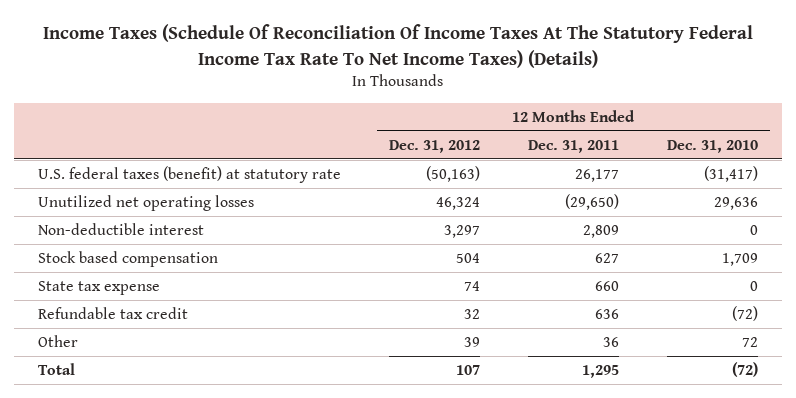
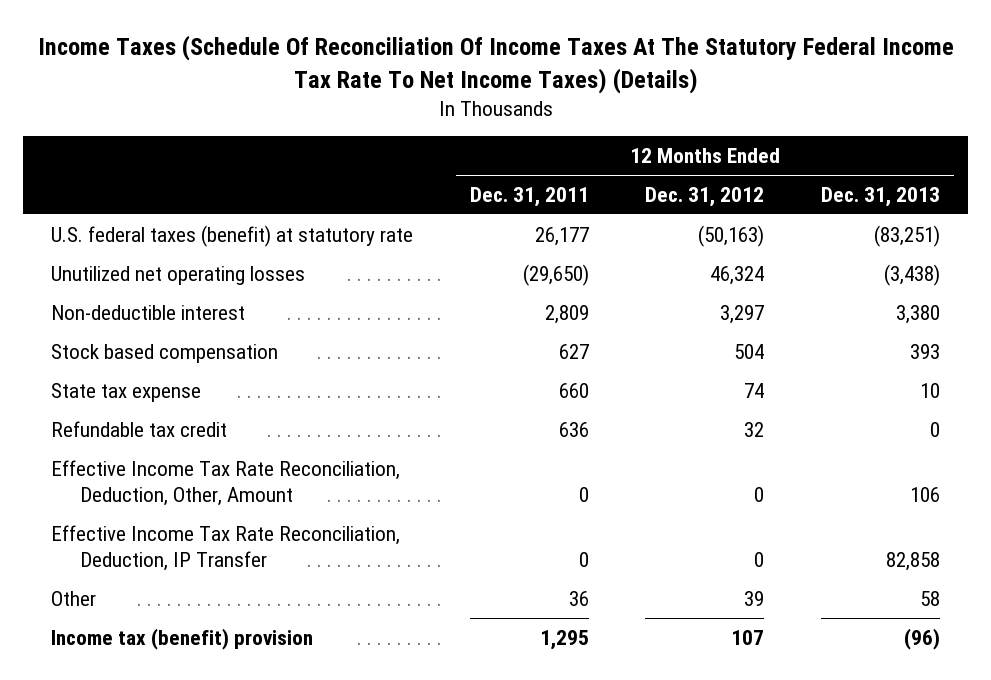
[666,139,758,153] Dec. 31, 2010 -> none
none -> [820,186,940,207] Dec. 31, 2013
none -> [51,459,401,506] Effective Income Tax Rate Reconciliation, Deduction, Other, Amount
none -> [51,524,401,571] Effective Income Tax Rate Reconciliation, Deduction, IP Transfer
[38,363,76,376] Total -> [51,627,314,650] Income tax (benefit) provision

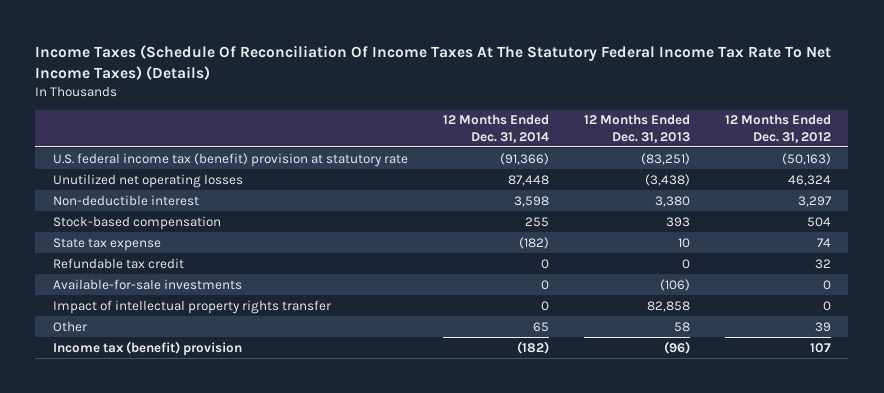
[469,186,589,207] Dec. 31, 2011 -> none
none -> [442,114,549,143] 12 Months Ended Dec. 31, 2014
[51,224,414,247] U.S. federal taxes (benefit) at statutory rate -> [52,152,408,167] U.S. federal income tax (benefit) provision at statutory rate
[51,343,279,363] Stock based compensation -> [52,215,221,230] Stock-based compensation
[51,459,401,506] Effective Income Tax Rate Reconciliation, Deduction, Other, Amount -> none
none -> [52,278,242,290] Available-for-sale investments
[51,524,401,571] Effective Income Tax Rate Reconciliation, Deduction, IP Transfer -> [52,299,331,314] Impact of intellectual property rights transfer

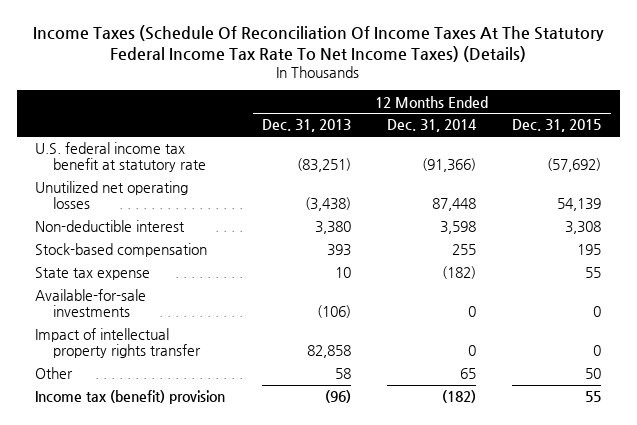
[724,114,831,143] 12 Months Ended Dec. 31, 2012 -> none
none -> [512,119,602,133] Dec. 31, 2015
[52,152,408,167] U.S. federal income tax (benefit) provision at statutory rate -> [35,142,207,173] U.S. federal income tax benefit at statutory rate
[52,257,184,269] Refundable tax credit -> none

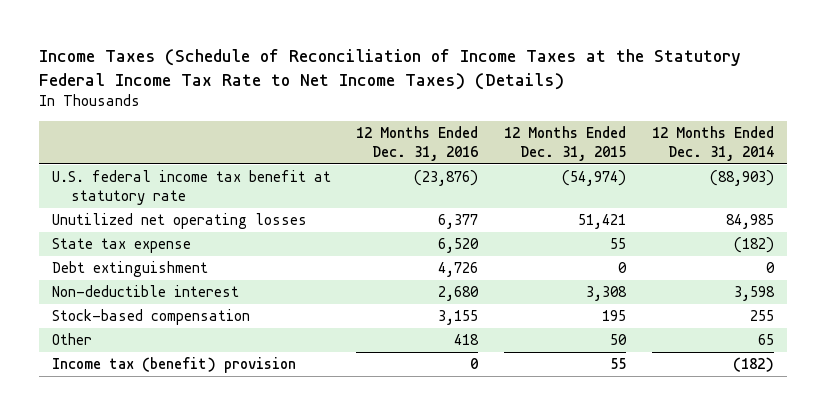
[33,24,605,62] Income Taxes (Schedule Of Reconciliation Of Income Taxes At The Statutory Federal Income Tax Rate To Net Income Taxes) (Details) -> [38,49,741,90] Income Taxes (Schedule of Reconciliation of Income Taxes at the Statutory Federal Income Tax Rate to Net Income Taxes) (Details)
[261,119,351,133] Dec. 31, 2013 -> none
none -> [356,126,479,162] 12 Months Ended Dec. 31, 2016
[422,158,477,173] (91,366) -> [709,170,774,187] (88,903)
[547,158,602,173] (57,692) -> [562,170,627,187] (54,974)
[432,198,477,212] 87,448 -> [725,214,774,230] 84,985
[557,198,602,212] 54,139 -> [578,214,627,230] 51,421
[35,267,151,281] State tax expense -> [51,238,191,254] State tax expense
none -> [51,261,208,278] Debt extinguishment
[35,289,147,318] Available-for-sale investments -> none
[35,328,202,359] Impact of intellectual property rights transfer -> none

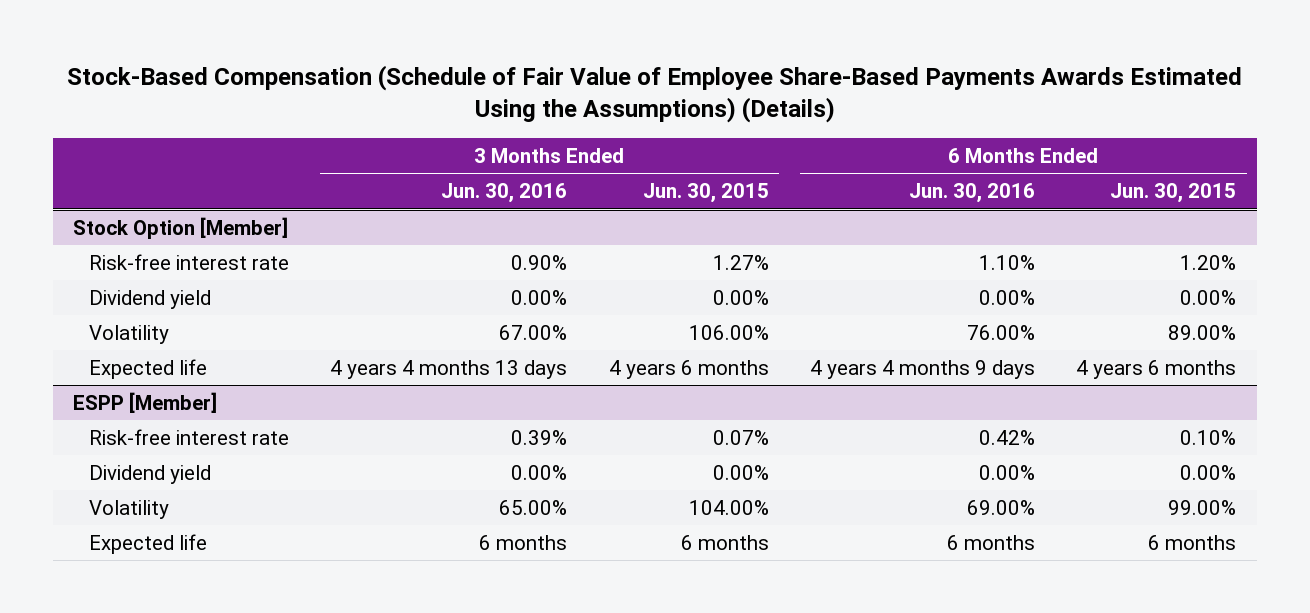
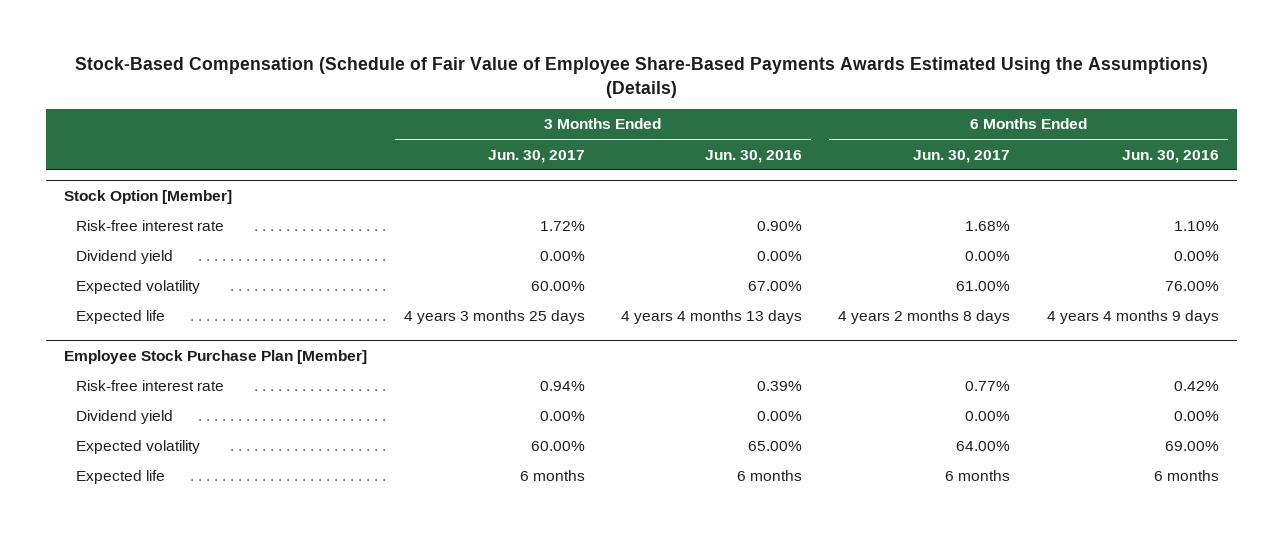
[642,183,769,204] Jun. 30, 2015 -> none
[1110,183,1237,204] Jun. 30, 2015 -> none
none -> [487,149,585,163] Jun. 30, 2017
none -> [913,149,1011,163] Jun. 30, 2017
[88,325,169,345] Volatility -> [76,280,201,295] Expected volatility
[73,392,218,414] ESPP [Member] -> [64,350,368,365] Employee Stock Purchase Plan [Member]
[88,500,169,520] Volatility -> [76,440,201,455] Expected volatility

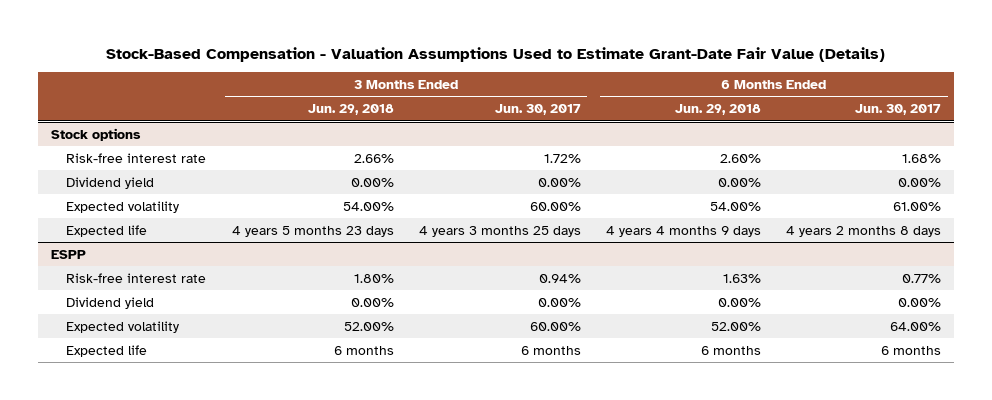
[74,56,1208,98] Stock-Based Compensation (Schedule of Fair Value of Employee Share-Based Payments Awards Estimated Using the Assumptions) (Details) -> [106,46,886,62] Stock-Based Compensation - Valuation Assumptions Used to Estimate Grant-Date Fair Value (Details)
[705,149,803,163] Jun. 30, 2016 -> none
[1121,149,1219,163] Jun. 30, 2016 -> none
none -> [307,103,394,115] Jun. 29, 2018
none -> [675,103,762,115] Jun. 29, 2018
[64,190,233,205] Stock Option [Member] -> [50,127,141,141] Stock options
[64,350,368,365] Employee Stock Purchase Plan [Member] -> [50,249,86,259] ESPP

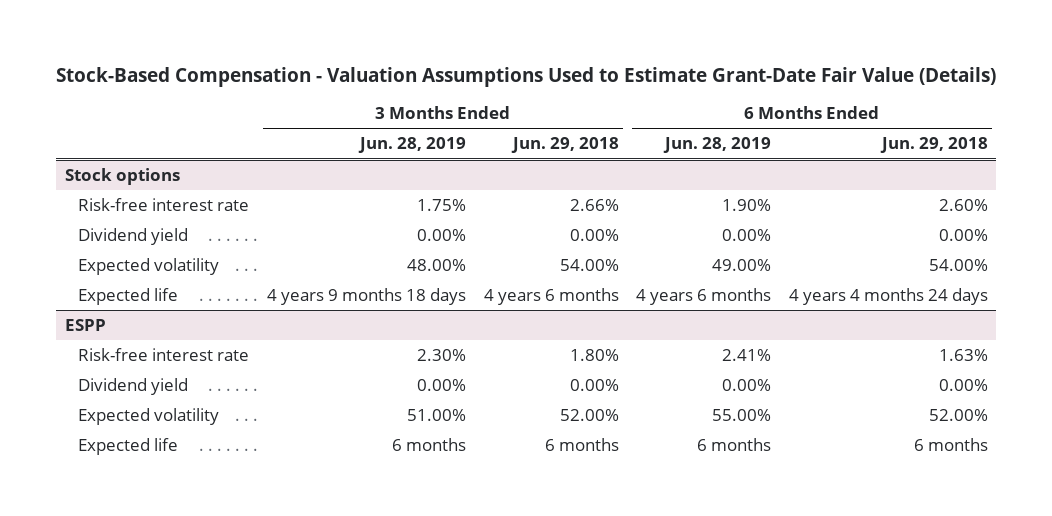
[494,103,581,115] Jun. 30, 2017 -> none
[855,103,942,115] Jun. 30, 2017 -> none
none -> [358,137,467,154] Jun. 28, 2019
none -> [663,137,772,154] Jun. 28, 2019
[231,225,394,237] 4 years 5 months 23 days -> [483,288,619,306] 4 years 6 months
[606,225,762,237] 4 years 4 months 9 days -> [788,288,988,306] 4 years 4 months 24 days

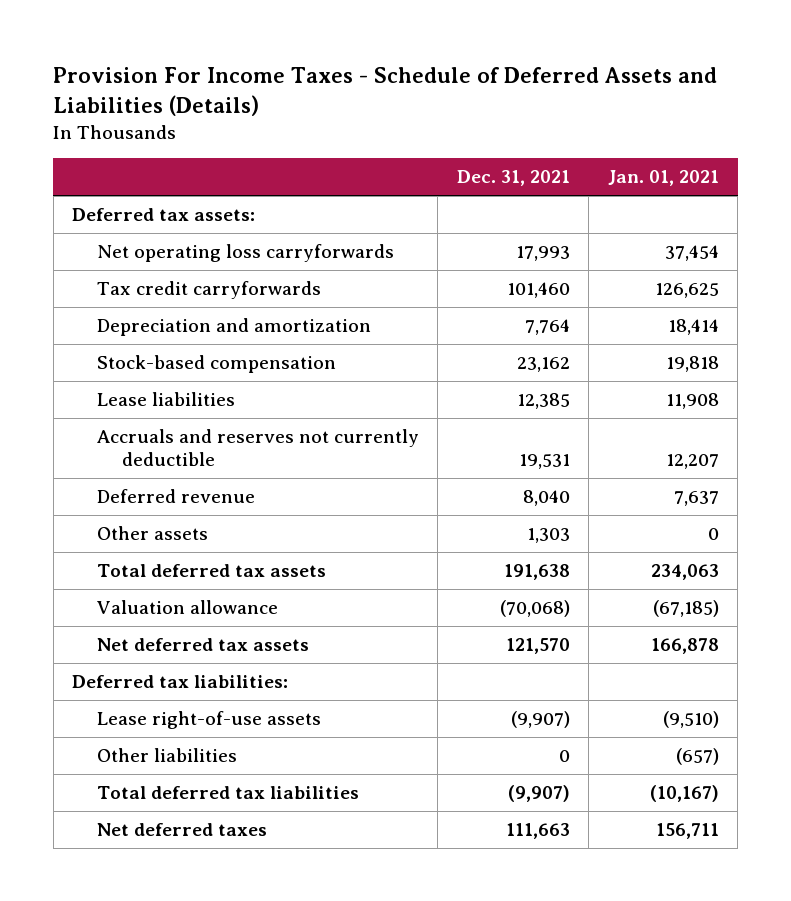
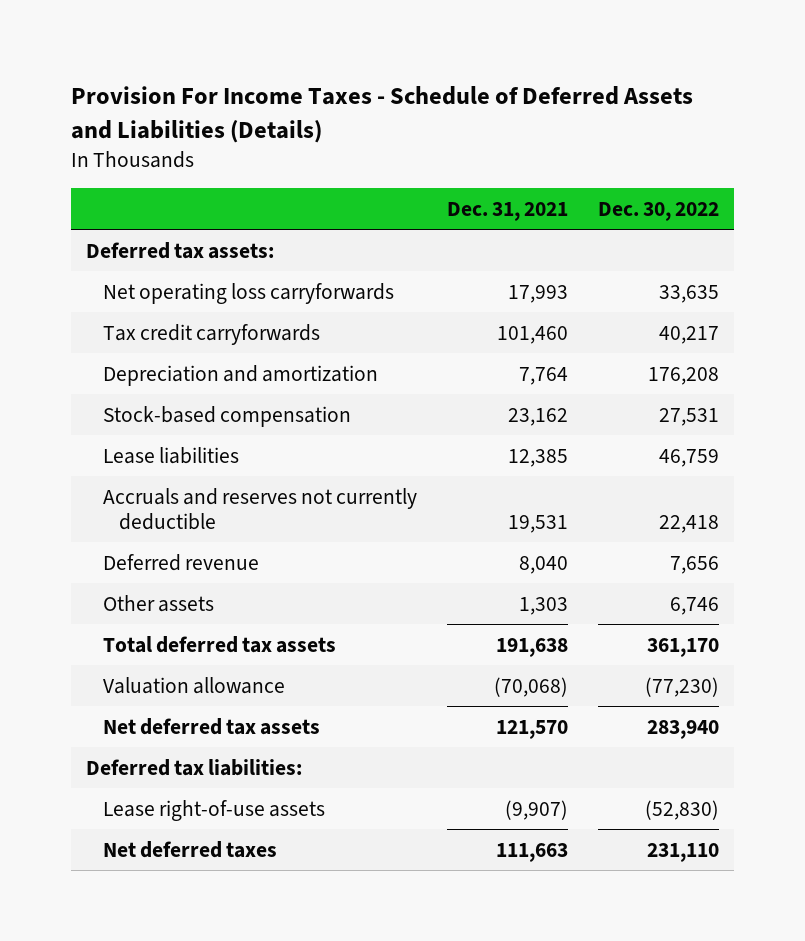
[607,170,719,187] Jan. 01, 2021 -> none
none -> [597,201,719,221] Dec. 30, 2022
[96,748,237,763] Other liabilities -> none
[96,786,359,800] Total deferred tax liabilities -> none

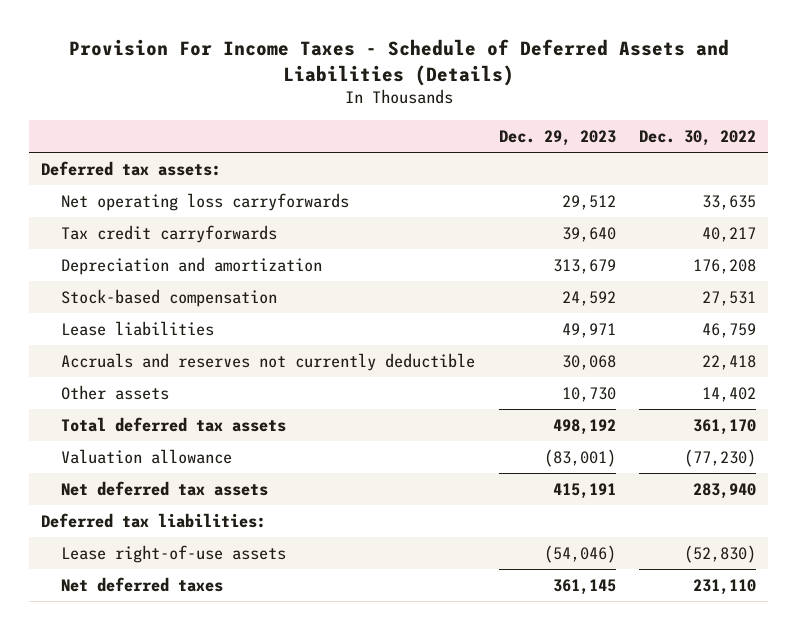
[446,201,568,221] Dec. 31, 2021 -> none
none -> [498,129,616,146] Dec. 29, 2023
[102,553,259,571] Deferred revenue -> none
[669,596,719,615] 6,746 -> [702,386,757,402] 14,402

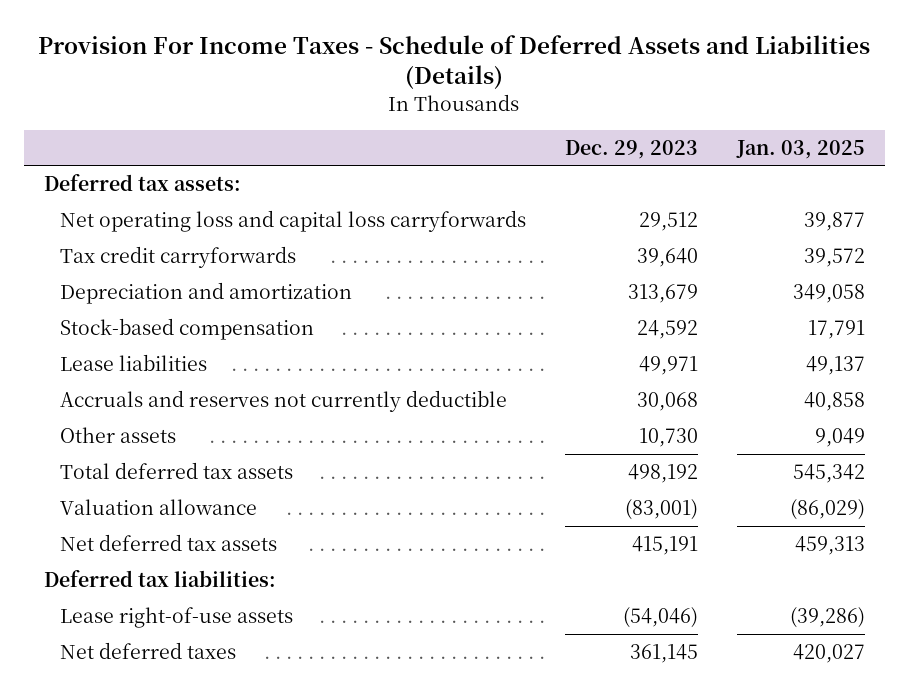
[639,129,757,146] Dec. 30, 2022 -> none
none -> [735,139,865,159] Jan. 03, 2025
[60,192,349,211] Net operating loss carryforwards -> [59,209,526,232] Net operating loss and capital loss carryforwards

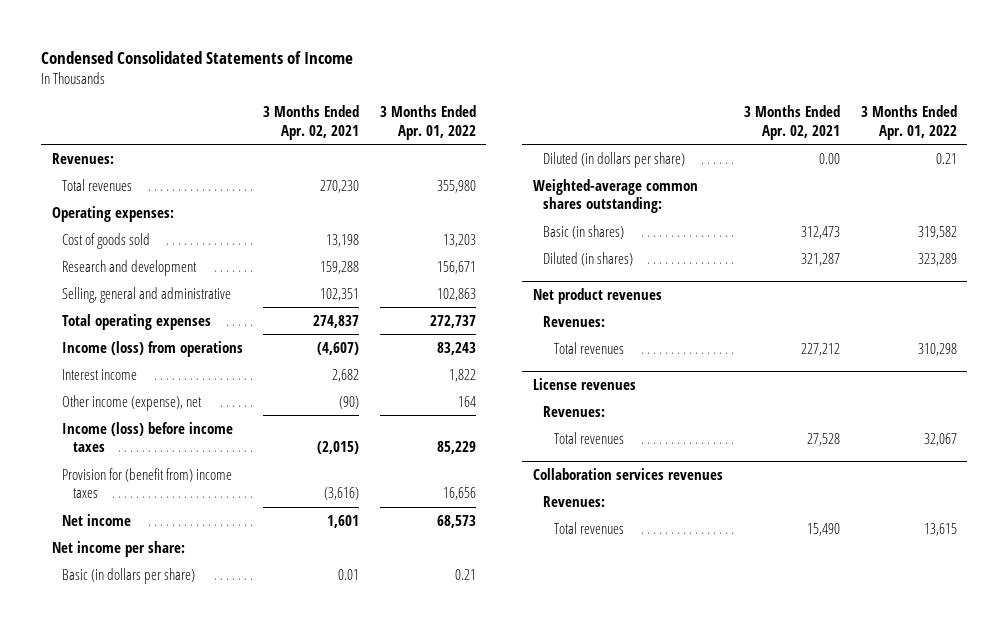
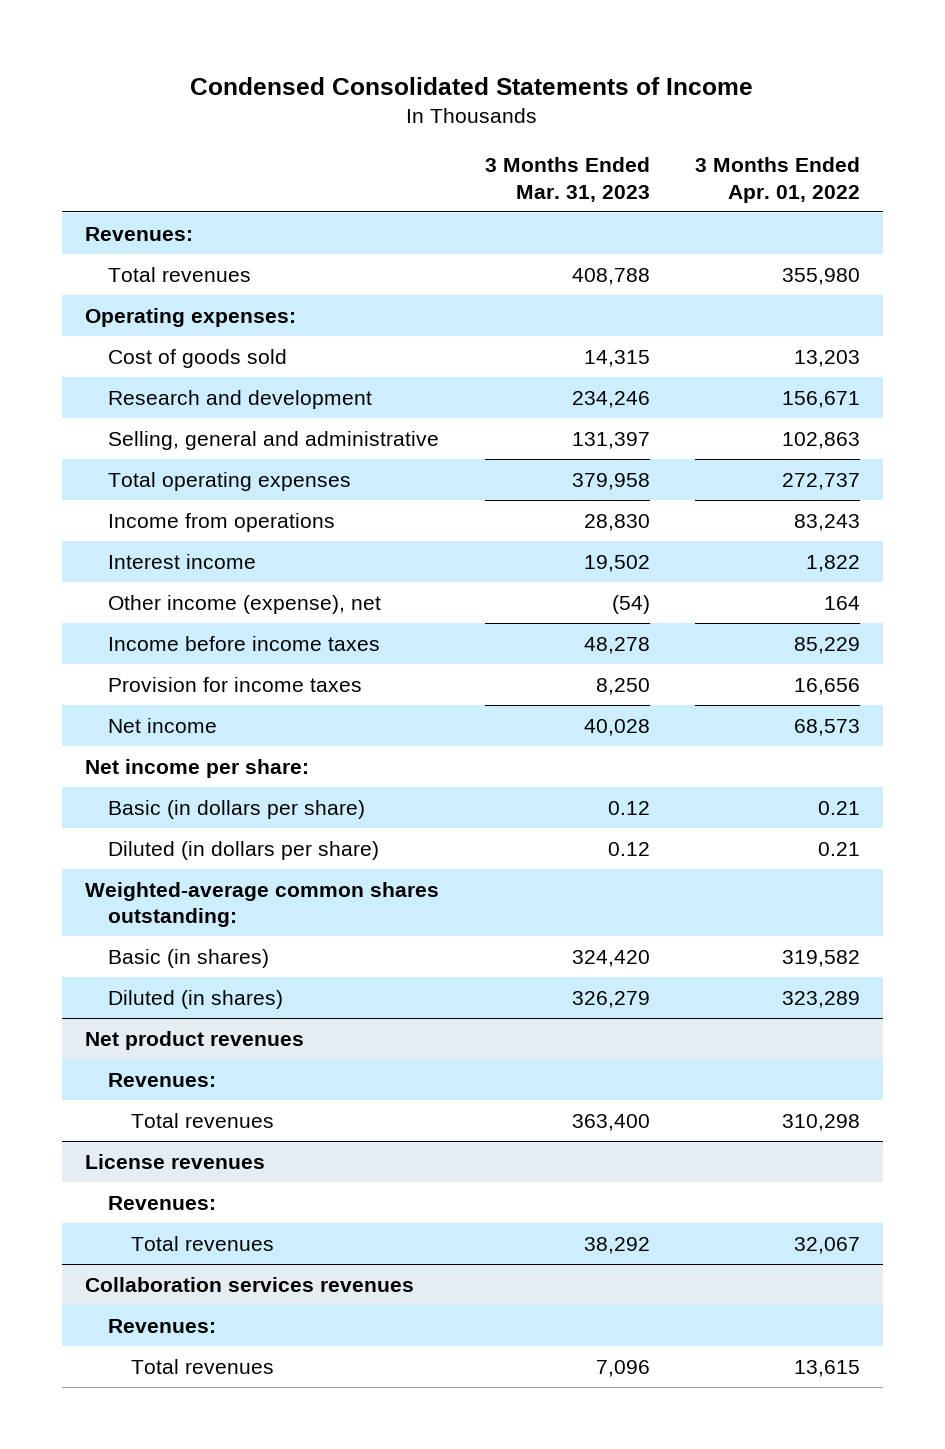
[263,105,360,140] 3 Months Ended Apr. 02, 2021 -> none
none -> [484,157,650,202] 3 Months Ended Mar. 31, 2023
[62,340,244,357] Income (loss) from operations -> [107,512,335,532] Income from operations
[62,421,234,453] Income (loss) before income taxes -> [107,635,380,651] Income before income taxes
[62,467,233,499] Provision for (benefit from) income taxes -> [107,676,362,692] Provision for income taxes

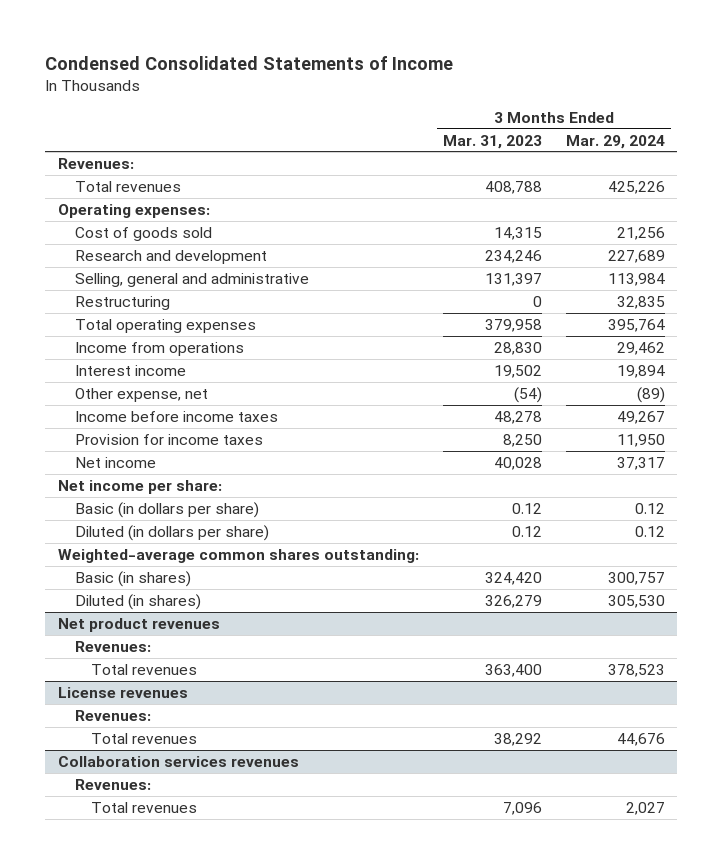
[695,157,861,203] 3 Months Ended Apr. 01, 2022 -> none
none -> [566,134,666,149] Mar. 29, 2024
none -> [74,295,170,310] Restructuring
[107,594,381,614] Other income (expense), net -> [74,387,208,402] Other expense, net

